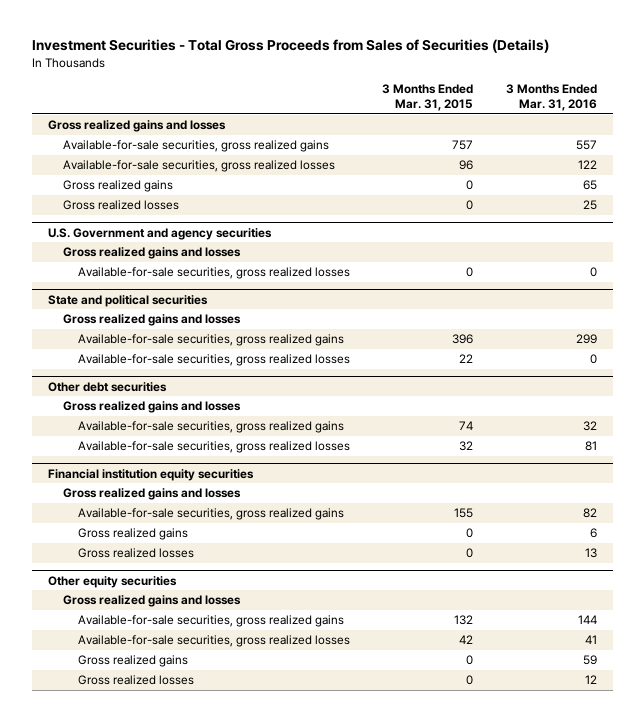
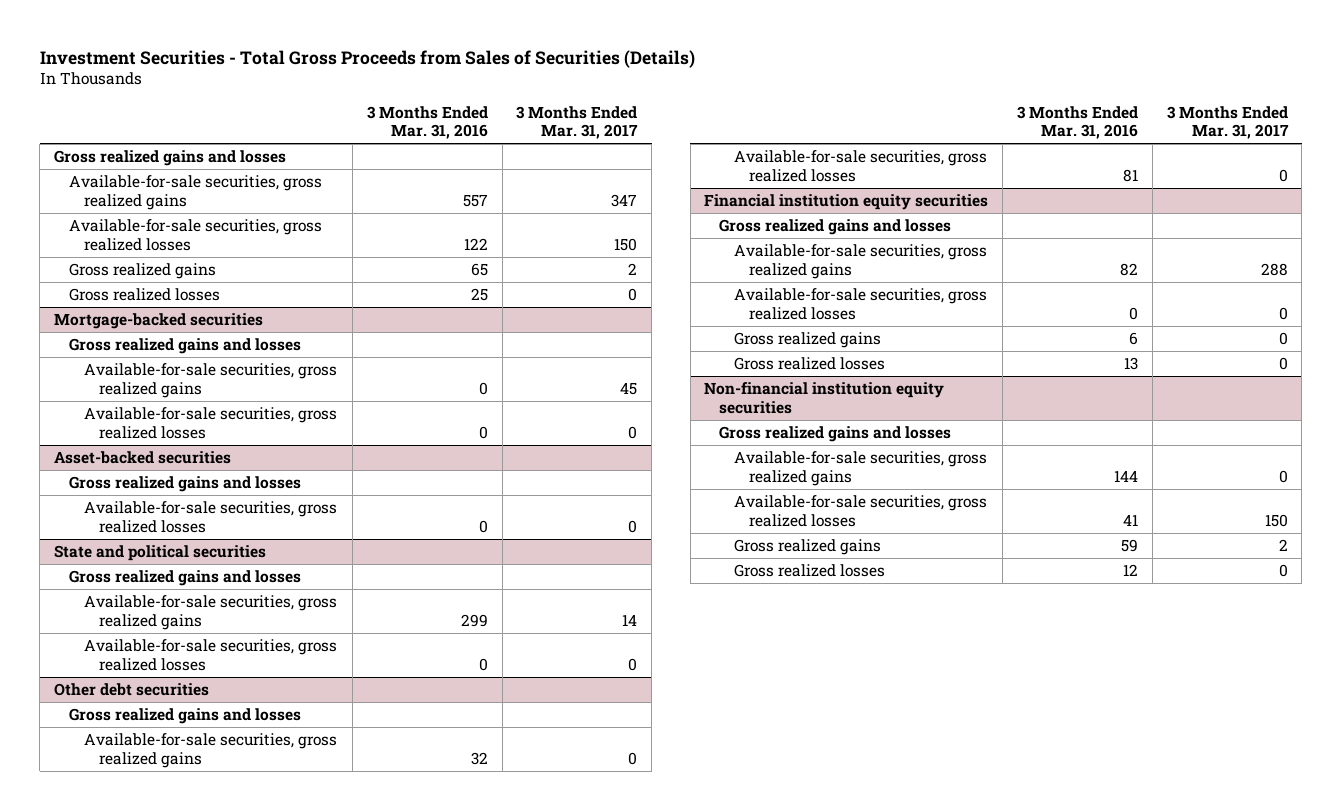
[382,84,474,111] 3 Months Ended Mar. 31, 2015 -> none
none -> [516,105,639,140] 3 Months Ended Mar. 31, 2017
[47,227,272,240] U.S. Government and agency securities -> none
none -> [54,313,264,330] Mortgage-backed securities
none -> [83,363,337,398] Available-for-sale securities, gross realized gains
none -> [54,451,232,465] Asset-backed securities
none -> [69,476,302,493] Gross realized gains and losses
none -> [83,501,337,533] Available-for-sale securities, gross realized losses
none -> [734,288,988,320] Available-for-sale securities, gross realized losses
[47,575,177,588] Other equity securities -> none
none -> [704,382,945,414] Non-financial institution equity securities

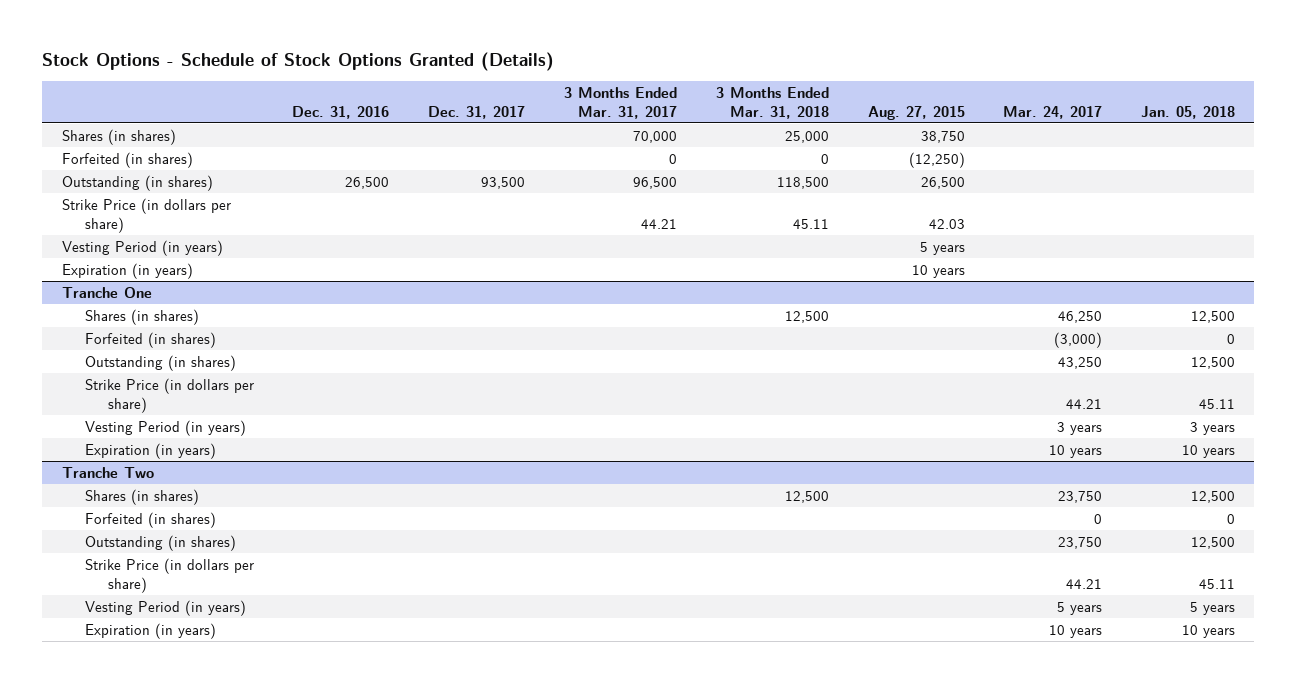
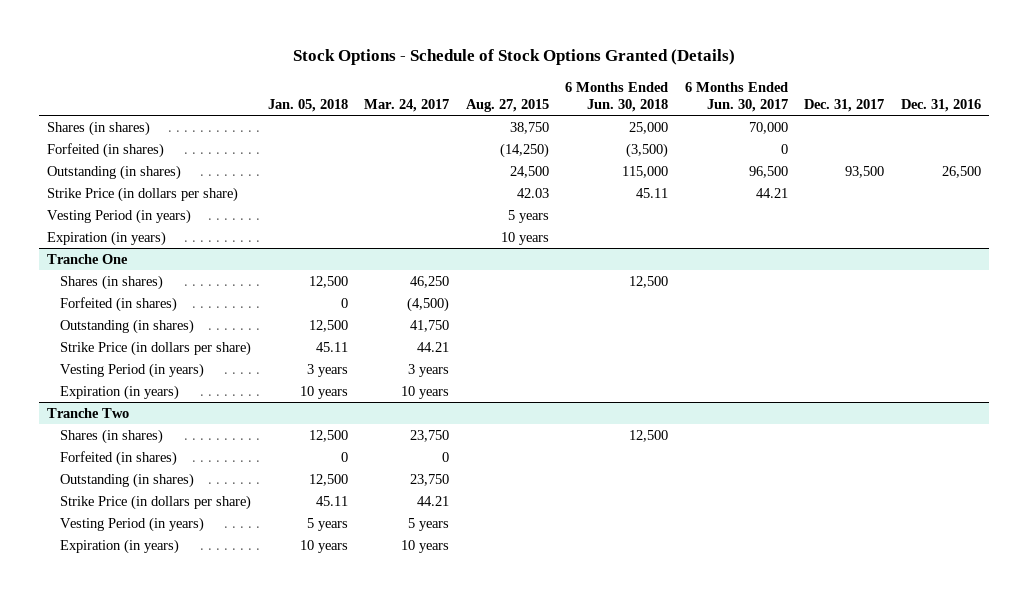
[563,86,677,119] 3 Months Ended Mar. 31, 2017 -> none
[715,86,829,119] 3 Months Ended Mar. 31, 2018 -> none
none -> [565,81,669,113] 6 Months Ended Jun. 30, 2018
none -> [684,81,788,113] 6 Months Ended Jun. 30, 2017
[908,152,965,169] (12,250) -> [499,142,549,158] (14,250)
[920,177,965,190] 26,500 -> [509,165,549,178] 24,500
[1054,332,1103,349] (3,000) -> [407,296,450,312] (4,500)
[1058,357,1103,370] 43,250 -> [410,319,450,332] 41,750

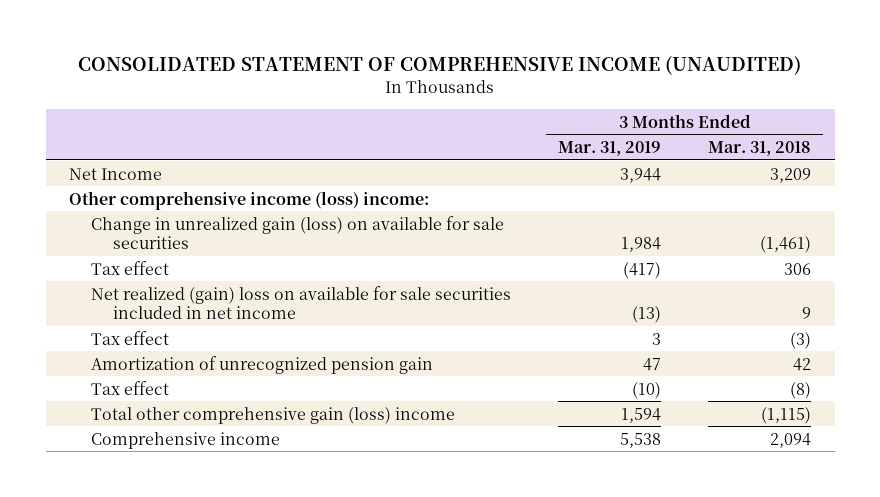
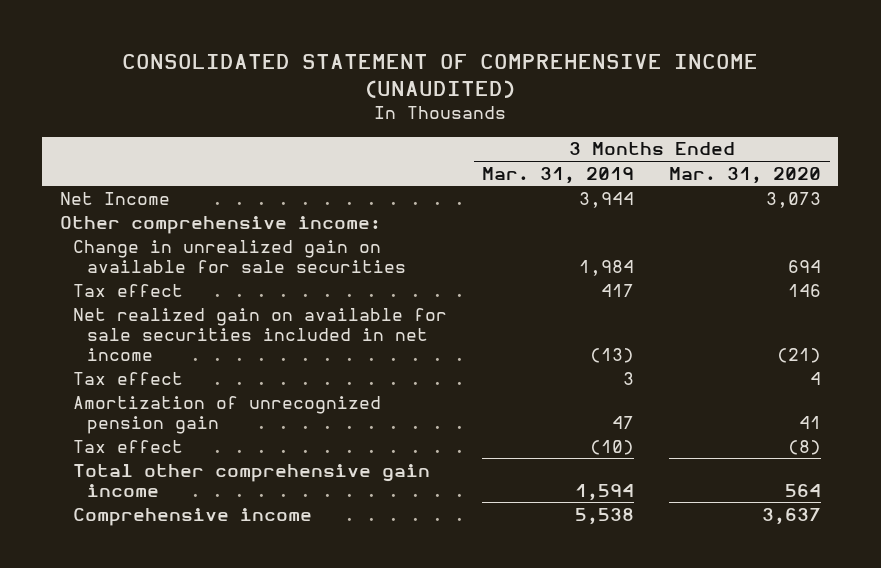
[708,140,812,156] Mar. 31, 2018 -> none
none -> [669,166,822,184] Mar. 31, 2020
[69,190,430,210] Other comprehensive income (loss) income: -> [59,215,381,234] Other comprehensive income:
[91,215,505,250] Change in unrealized gain (loss) on available for sale securities -> [73,239,407,273] Change in unrealized gain on available for sale securities
[623,261,662,279] (417) -> [601,283,635,297] 417
[91,285,512,320] Net realized (gain) loss on available for sale securities included in net income -> [73,307,448,361] Net realized gain on available for sale securities included in net income
[91,406,456,424] Total other comprehensive gain (loss) income -> [73,463,431,497] Total other comprehensive gain income

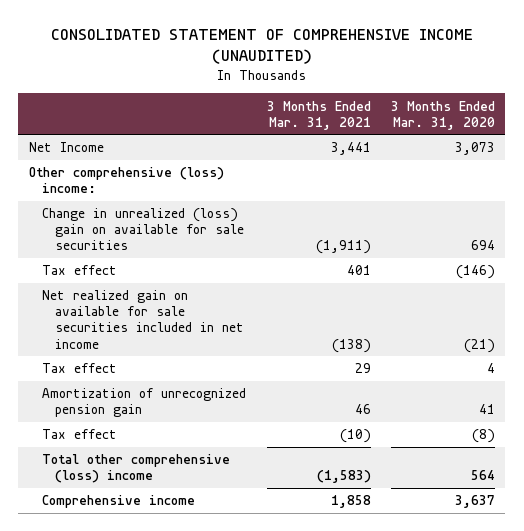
[482,166,635,184] Mar. 31, 2019 -> none
none -> [266,100,371,130] 3 Months Ended Mar. 31, 2021
[59,215,381,234] Other comprehensive income: -> [28,167,224,194] Other comprehensive (loss) income:
[73,239,407,273] Change in unrealized gain on available for sale securities -> [42,208,245,251] Change in unrealized (loss) gain on available for sale securities
[788,283,822,297] 146 -> [456,265,496,280] (146)
[73,463,431,497] Total other comprehensive gain income -> [42,454,231,484] Total other comprehensive (loss) income

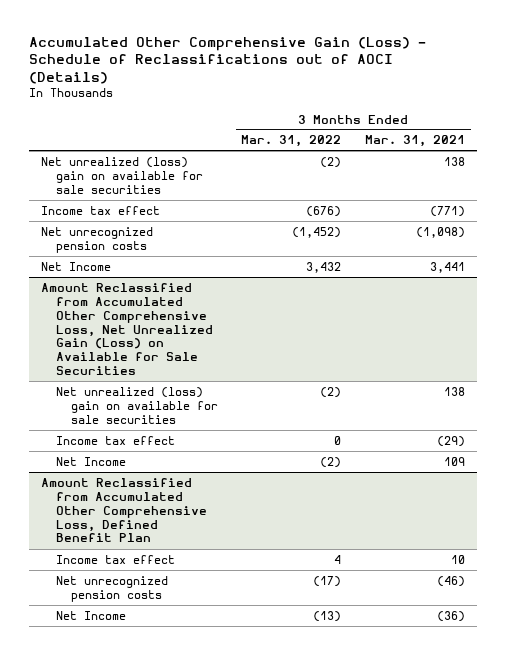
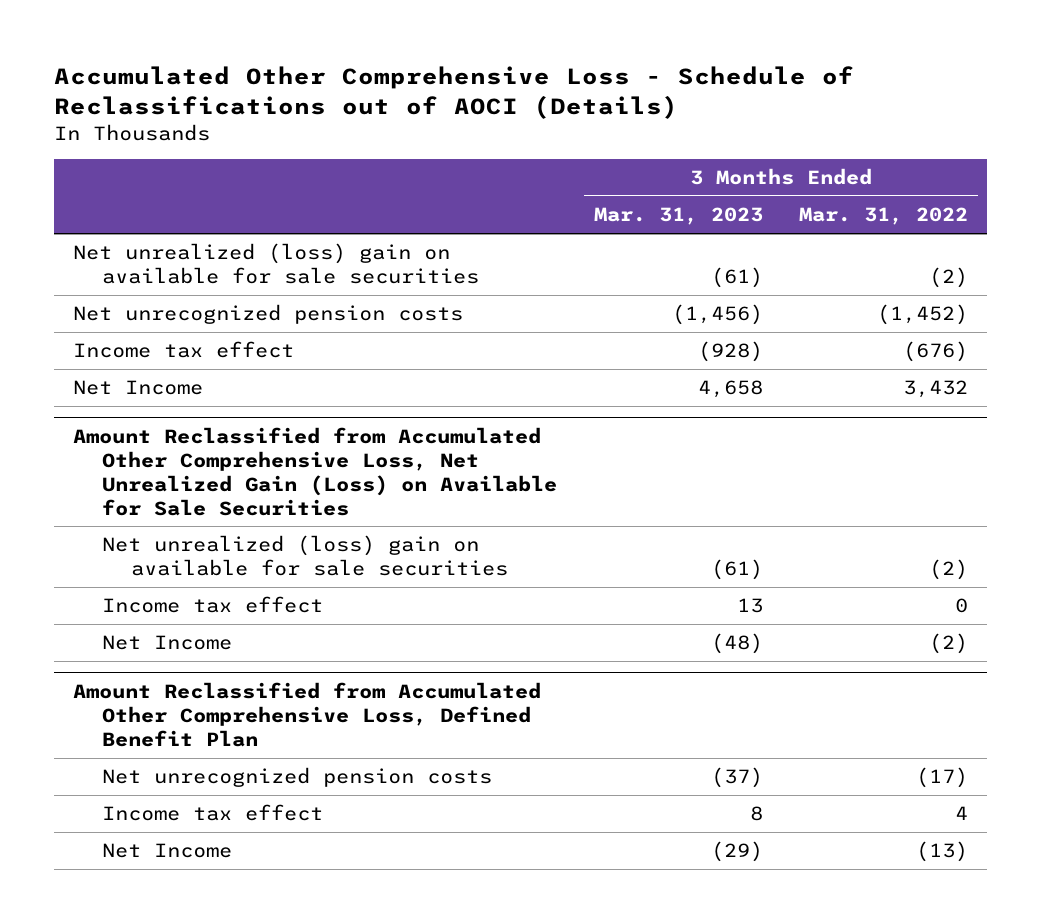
[29,36,427,85] Accumulated Other Comprehensive Gain (Loss) - Schedule of Reclassifications out of AOCI (Details) -> [54,65,855,119] Accumulated Other Comprehensive Loss - Schedule of Reclassifications out of AOCI (Details)
[364,135,465,148] Mar. 31, 2021 -> none
none -> [593,207,763,226] Mar. 31, 2023
[40,205,160,215] Income tax effect -> [72,341,294,359] Income tax effect
[55,554,175,564] Income tax effect -> [101,804,323,822] Income tax effect

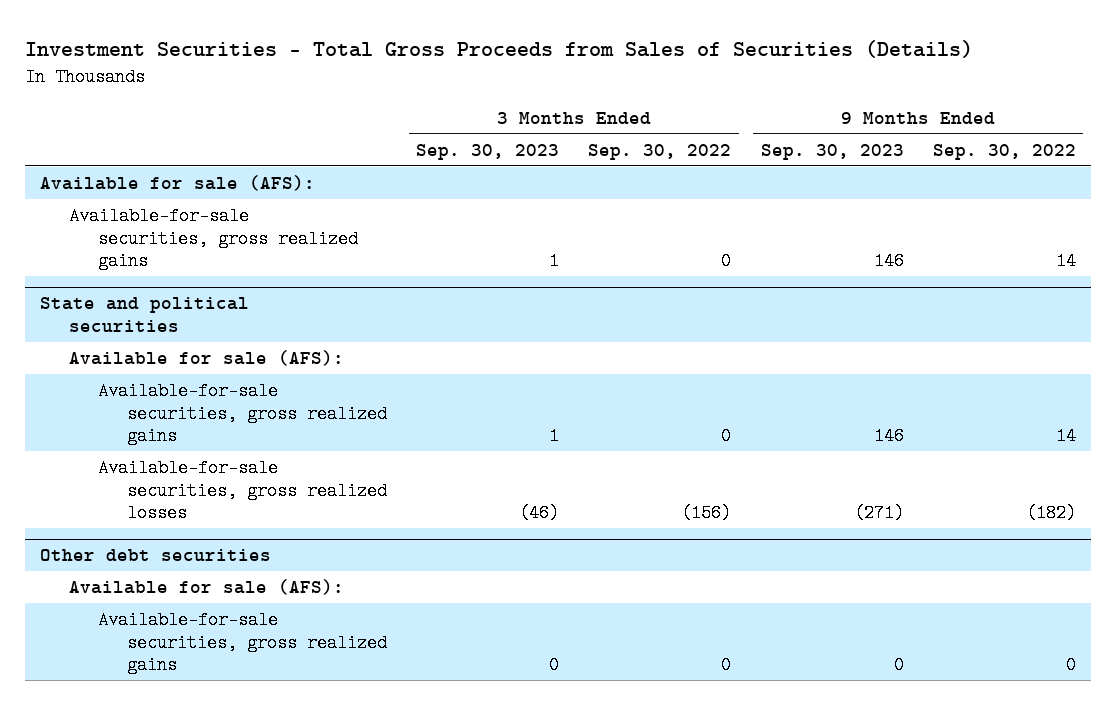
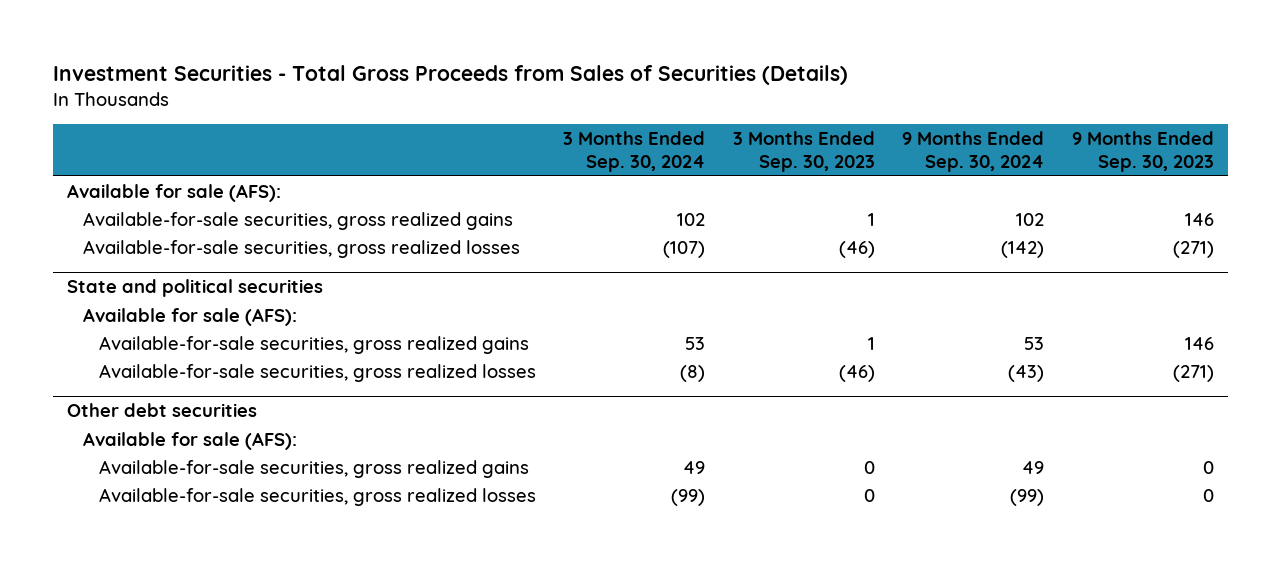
[588,143,732,160] Sep. 30, 2022 -> none
[933,143,1077,160] Sep. 30, 2022 -> none
none -> [563,130,706,173] 3 Months Ended Sep. 30, 2024
none -> [902,130,1045,173] 9 Months Ended Sep. 30, 2024
none -> [82,239,520,258] Available-for-sale securities, gross realized losses
none -> [98,487,536,506] Available-for-sale securities, gross realized losses

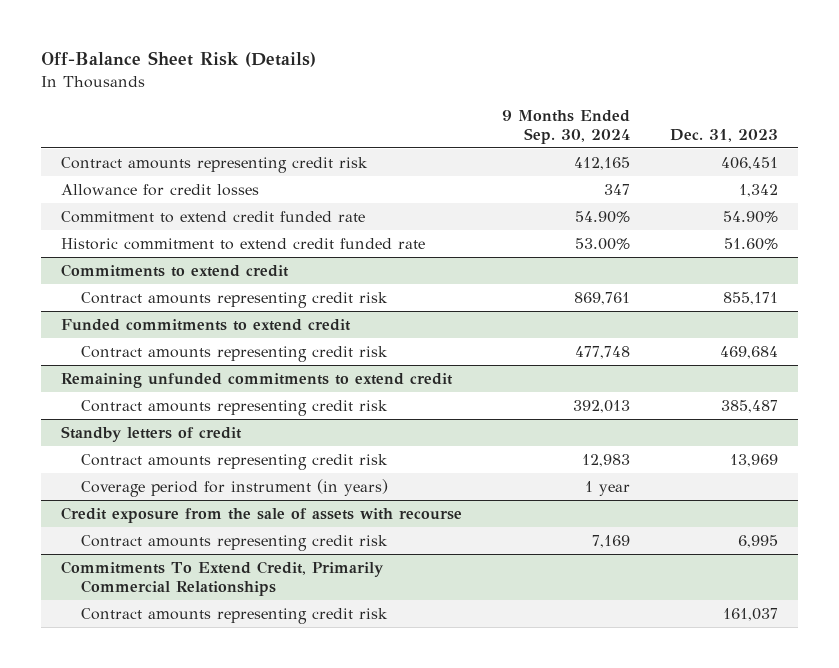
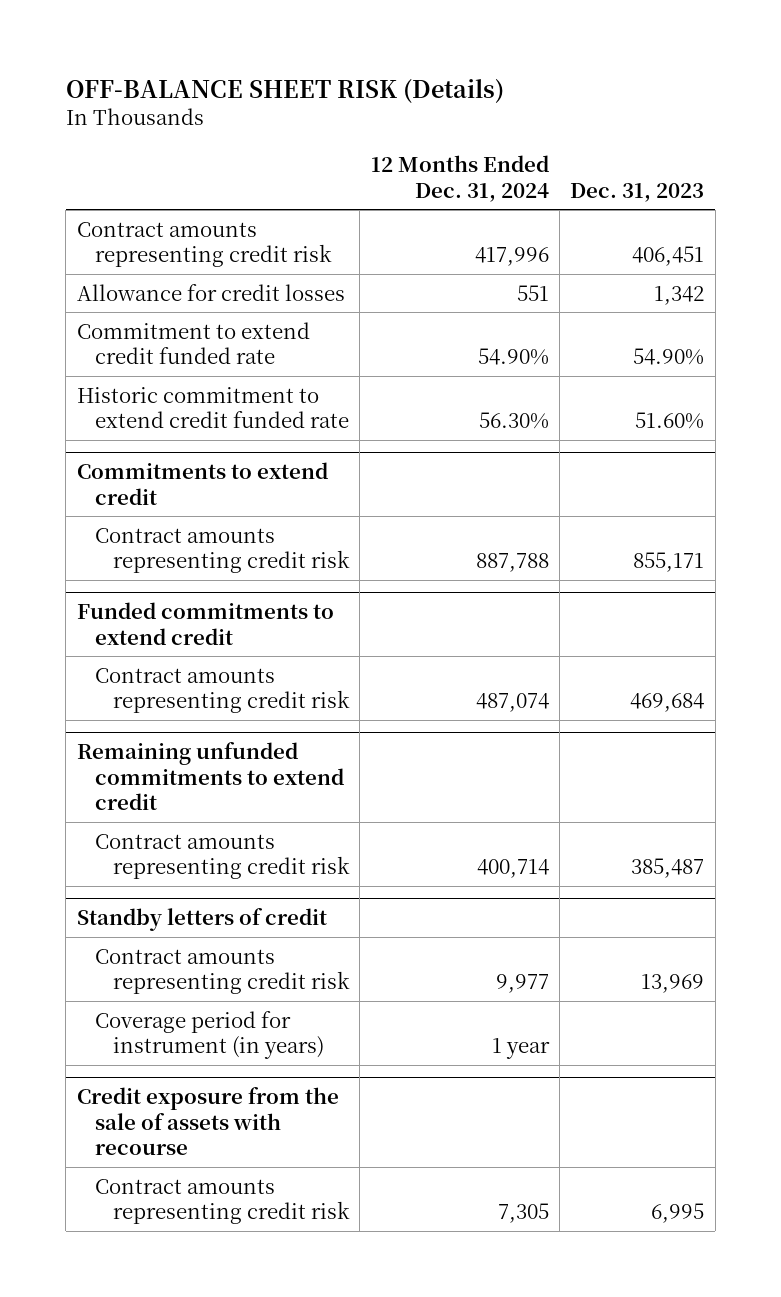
[40,51,316,68] Off-Balance Sheet Risk (Details) -> [65,77,504,103] OFF-BALANCE SHEET RISK (Details)
[502,110,631,145] 9 Months Ended Sep. 30, 2024 -> none
none -> [370,155,549,202] 12 Months Ended Dec. 31, 2024
[60,560,384,596] Commitments To Extend Credit, Primarily Commercial Relationships -> none
[80,607,388,624] Contract amounts representing credit risk -> none

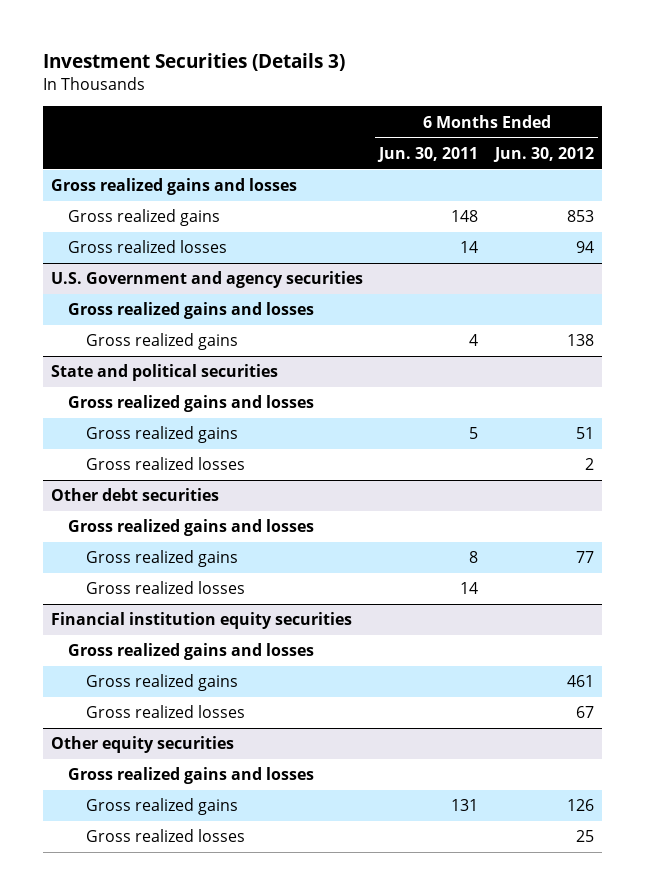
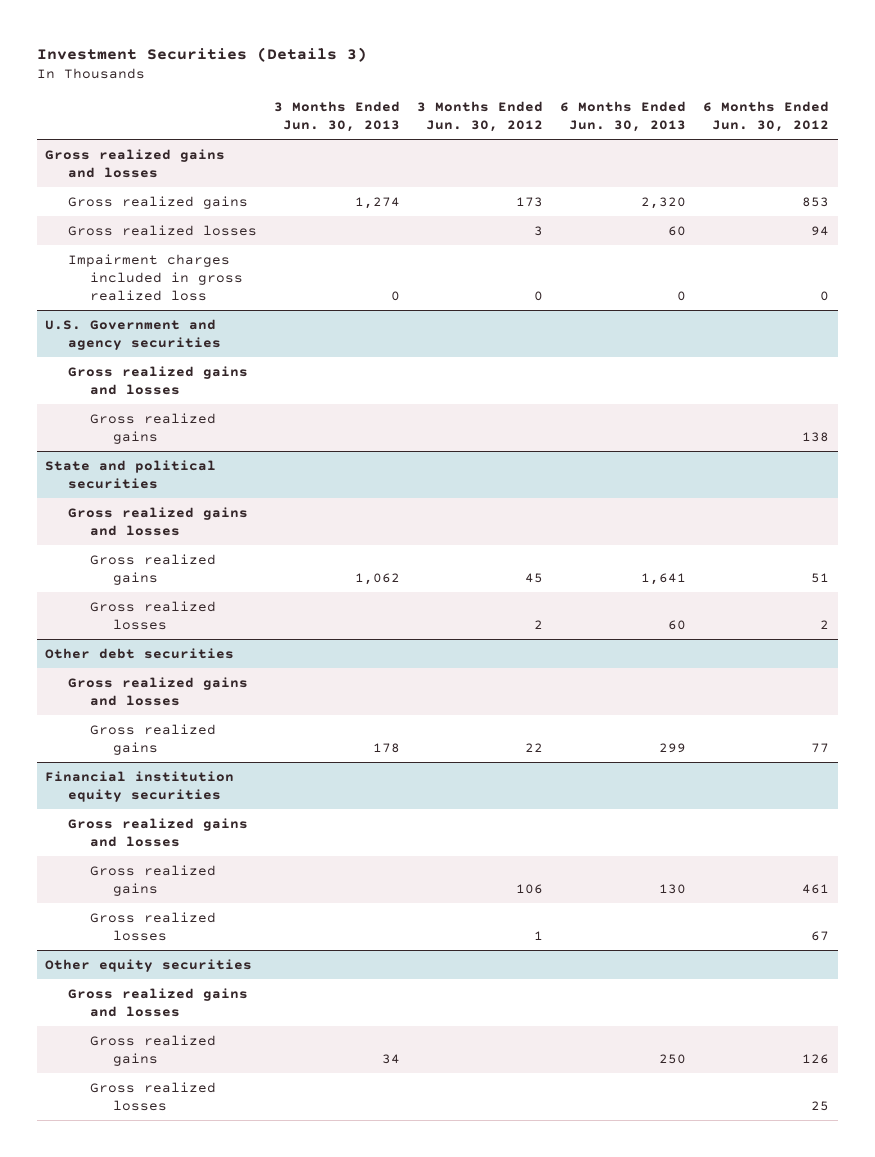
[377,146,479,162] Jun. 30, 2011 -> none
none -> [274,100,401,133] 3 Months Ended Jun. 30, 2013
none -> [417,100,544,133] 3 Months Ended Jun. 30, 2012
none -> [560,100,687,133] 6 Months Ended Jun. 30, 2013
none -> [67,253,244,301] Impairment charges included in gross realized loss
[85,581,245,595] Gross realized losses -> none

